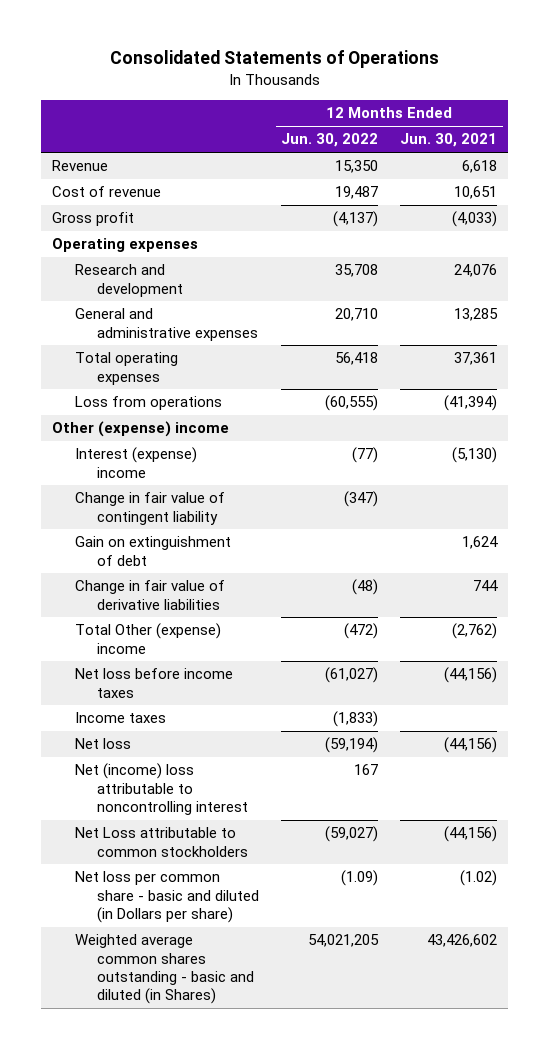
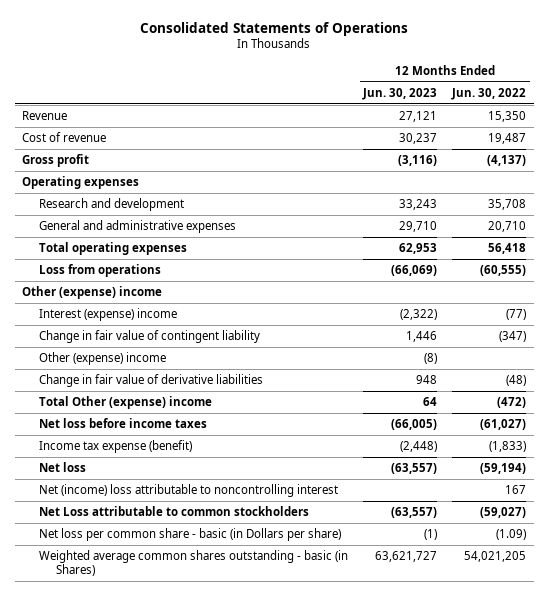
[400,133,498,148] Jun. 30, 2021 -> none
none -> [362,88,438,101] Jun. 30, 2023
[74,536,231,566] Gain on extinguishment of debt -> none
none -> [39,352,167,366] Other (expense) income
[74,712,166,724] Income taxes -> [39,440,193,454] Income tax expense (benefit)
[74,871,260,923] Net loss per common share - basic and diluted (in Dollars per share) -> [39,528,342,542] Net loss per common share - basic (in Dollars per share)
[74,934,255,1005] Weighted average common shares outstanding - basic and diluted (in Shares) -> [39,550,349,576] Weighted average common shares outstanding - basic (in Shares)

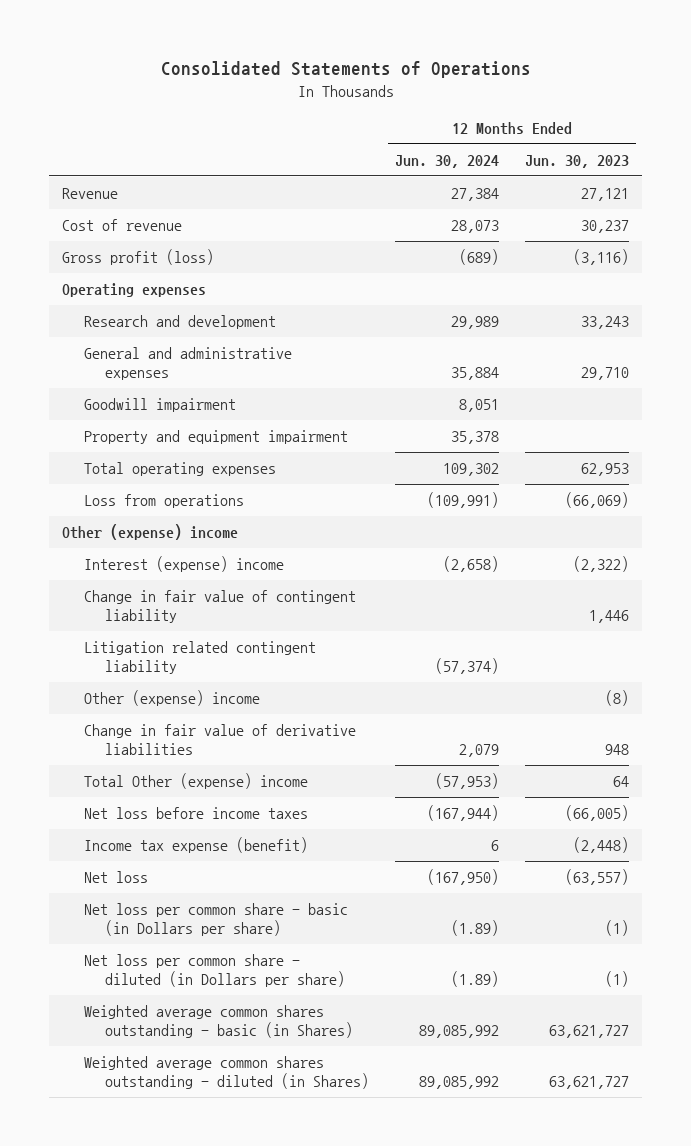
[451,88,527,101] Jun. 30, 2022 -> none
none -> [394,154,499,168] Jun. 30, 2024
[22,154,90,168] Gross profit -> [62,249,215,266] Gross profit (loss)
none -> [83,398,236,413] Goodwill impairment
none -> [83,430,348,445] Property and equipment impairment
none -> [83,641,316,675] Litigation related contingent liability
[39,484,339,498] Net (income) loss attributable to noncontrolling interest -> none
[39,506,310,517] Net Loss attributable to common stockholders -> none
none -> [83,954,345,988] Net loss per common share - diluted (in Dollars per share)
none -> [83,1056,369,1090] Weighted average common shares outstanding - diluted (in Shares)

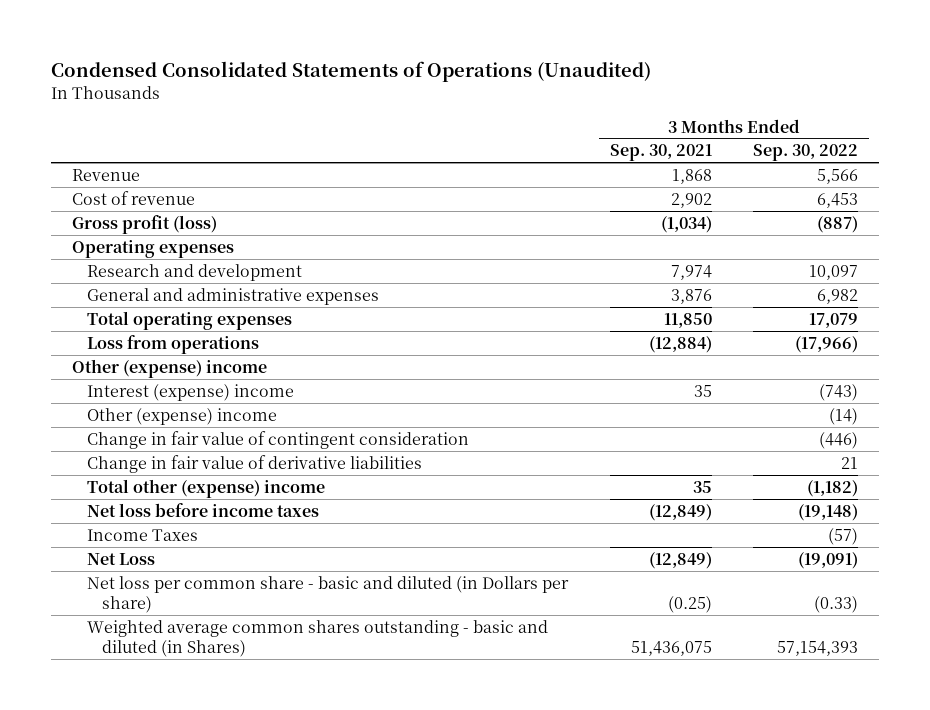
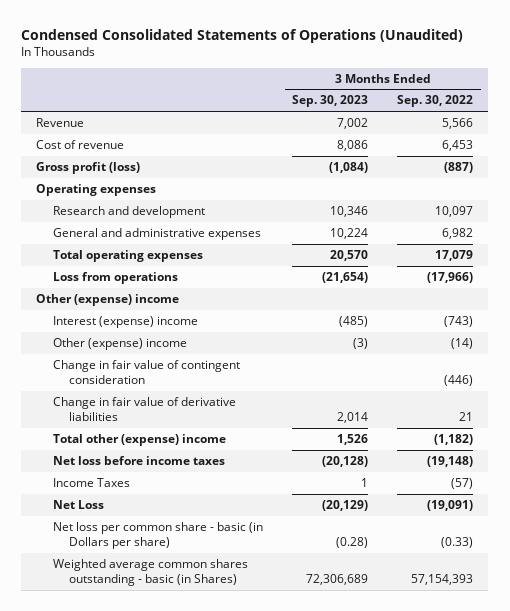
[609,144,712,162] Sep. 30, 2021 -> none
none -> [292,95,369,108] Sep. 30, 2023
[87,575,570,613] Net loss per common share - basic and diluted (in Dollars per share) -> [52,522,263,550] Net loss per common share - basic (in Dollars per share)
[87,619,549,657] Weighted average common shares outstanding - basic and diluted (in Shares) -> [52,559,248,587] Weighted average common shares outstanding - basic (in Shares)

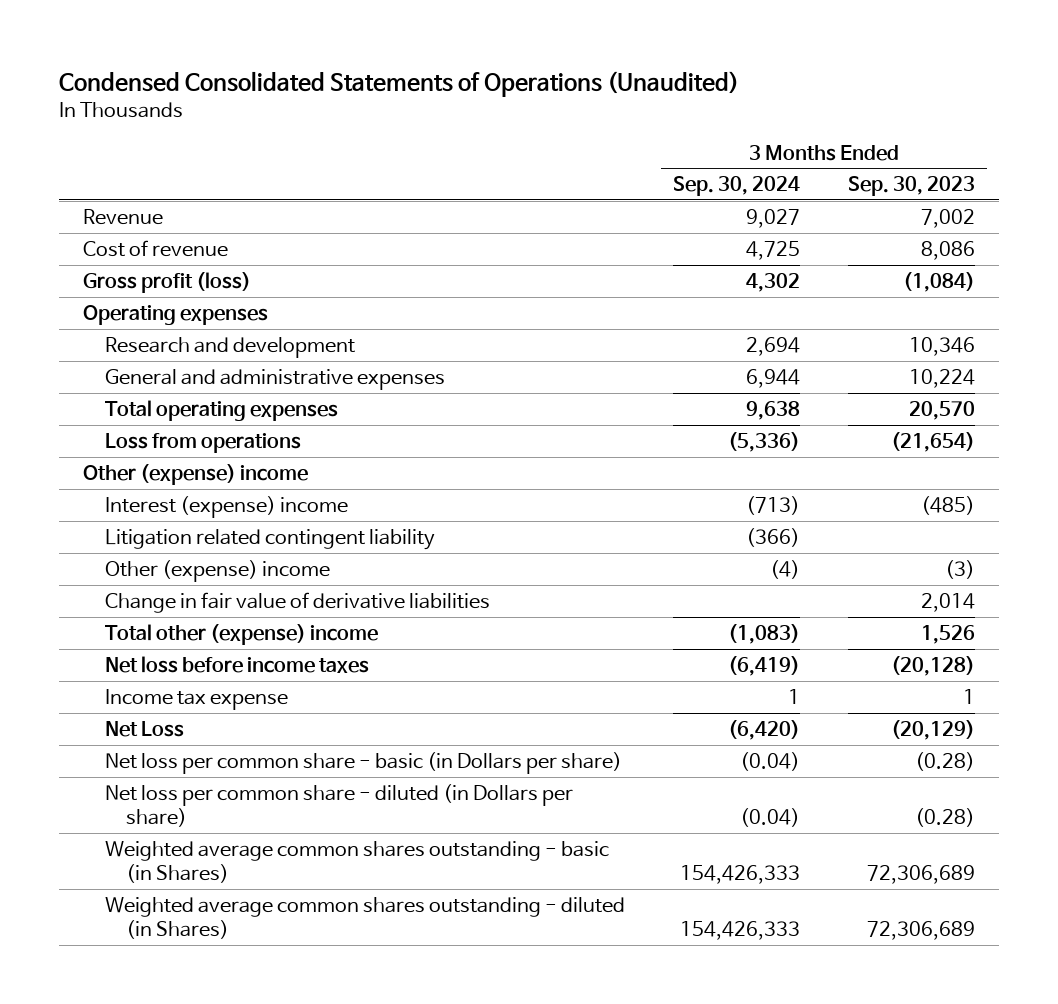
[397,95,474,108] Sep. 30, 2022 -> none
none -> [672,176,800,197] Sep. 30, 2024
none -> [104,528,435,550] Litigation related contingent liability
[52,360,240,385] Change in fair value of contingent consideration -> none
[52,478,130,488] Income Taxes -> [104,688,288,710] Income tax expense
none -> [104,783,573,828] Net loss per common share - diluted (in Dollars per share)
none -> [104,896,625,940] Weighted average common shares outstanding - diluted (in Shares)

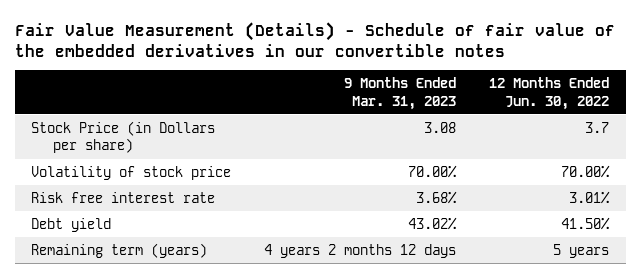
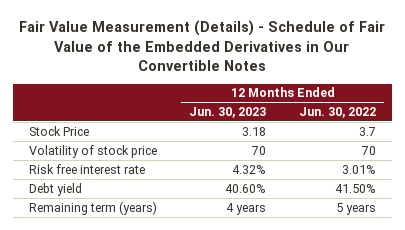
[14,21,615,57] Fair Value Measurement (Details) - Schedule of fair value of the embedded derivatives in our convertible notes -> [19,20,386,72] Fair Value Measurement (Details) - Schedule of Fair Value of the Embedded Derivatives in Our Convertible Notes
[344,77,457,110] 9 Months Ended Mar. 31, 2023 -> none
none -> [189,106,267,118] Jun. 30, 2023
[31,120,216,154] Stock Price (in Dollars per share) -> [29,125,90,136] Stock Price
[561,164,611,178] 70.00% -> [360,145,376,155] 70

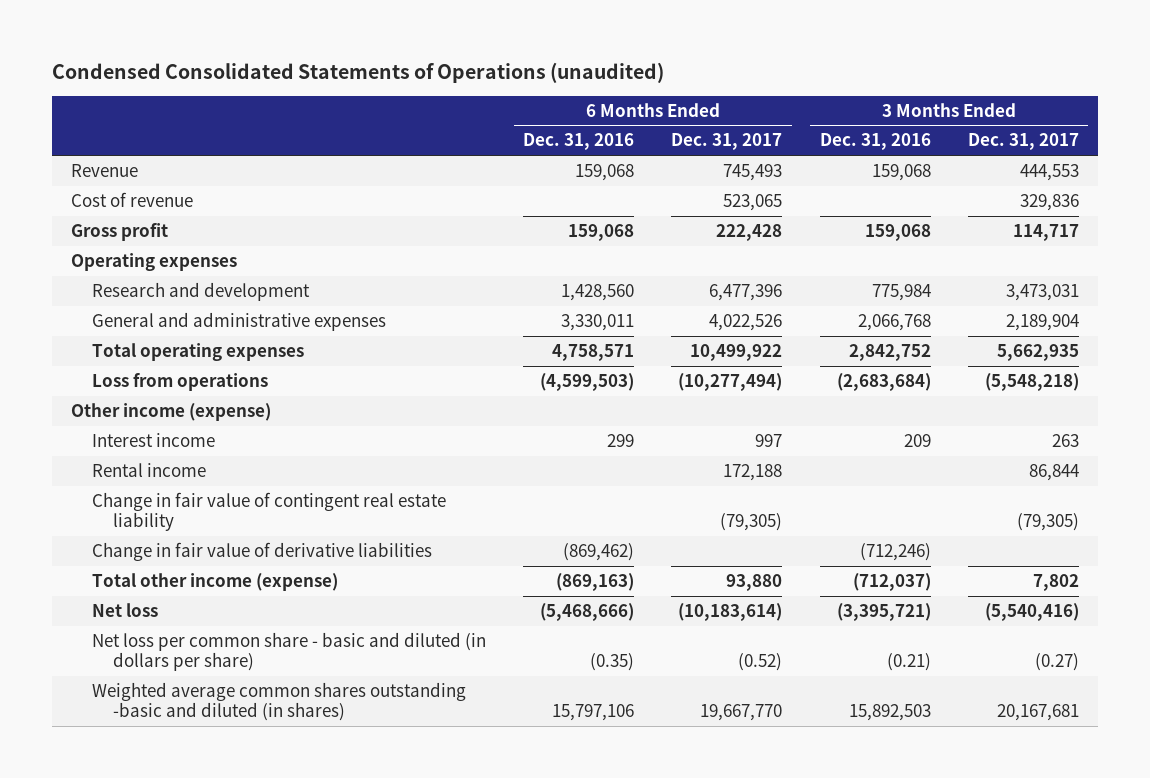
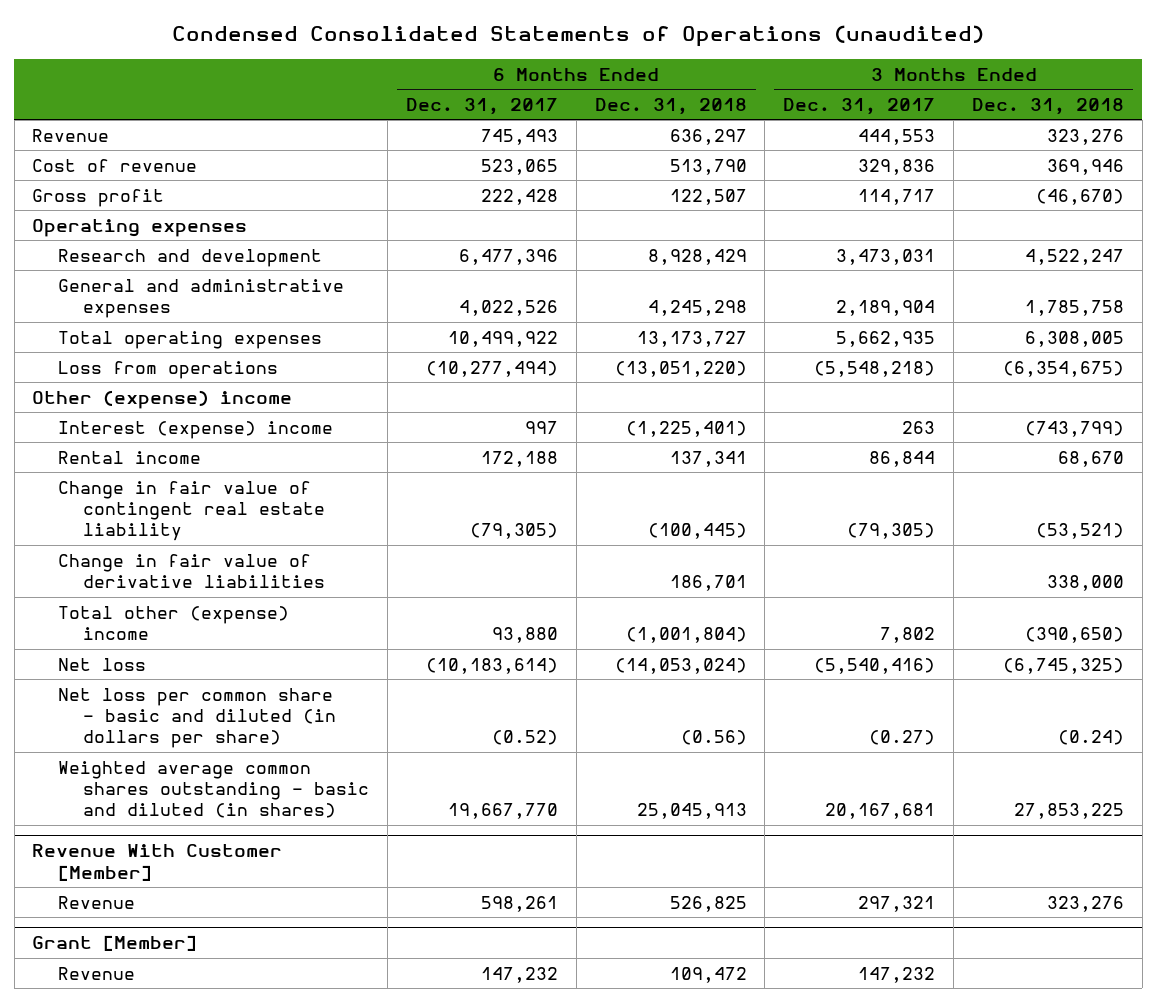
[523,133,635,151] Dec. 31, 2016 -> none
[819,133,931,151] Dec. 31, 2016 -> none
none -> [594,97,747,115] Dec. 31, 2018
none -> [971,97,1124,115] Dec. 31, 2018
[70,403,271,422] Other income (expense) -> [32,389,293,409] Other (expense) income
[91,433,215,448] Interest income -> [57,420,333,439] Interest (expense) income
[91,573,338,592] Total other income (expense) -> [57,605,289,641] Total other (expense) income
[91,682,466,722] Weighted average common shares outstanding -basic and diluted (in shares) -> [57,760,370,819] Weighted average common shares outstanding - basic and diluted (in shares)
none -> [32,844,283,881] Revenue With Customer [Member]
none -> [57,895,135,909] Revenue
none -> [32,935,198,952] Grant [Member]
none -> [57,966,135,980] Revenue

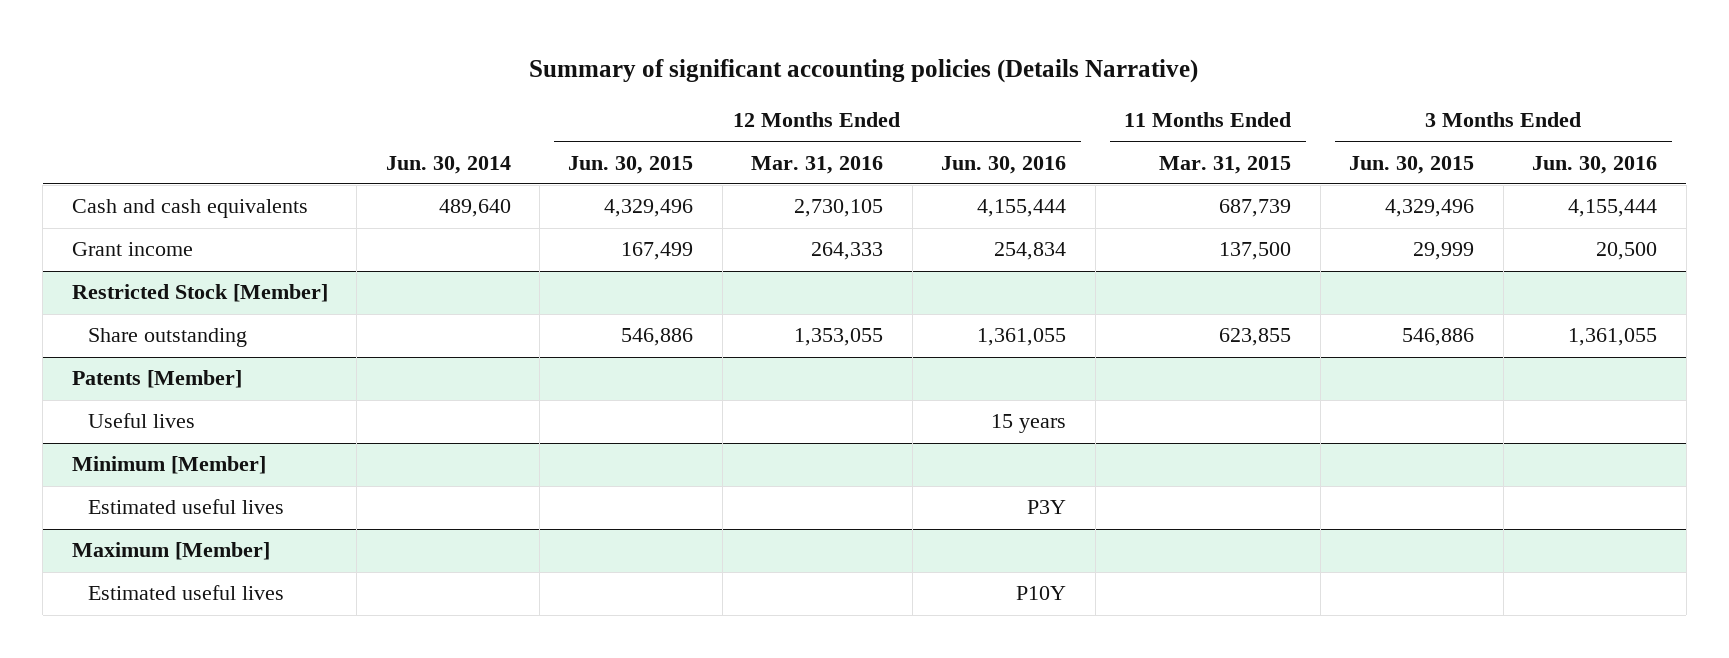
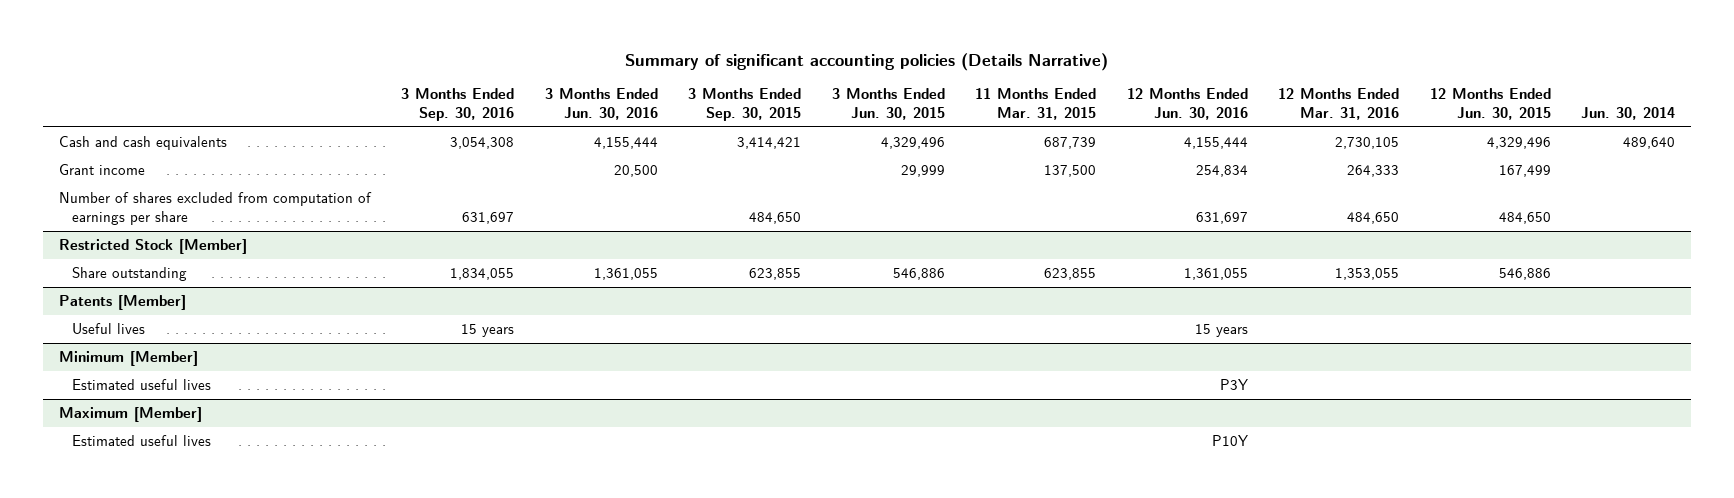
none -> [401,88,515,121] 3 Months Ended Sep. 30, 2016
none -> [688,88,802,121] 3 Months Ended Sep. 30, 2015
none -> [58,192,372,225] Number of shares excluded from computation of earnings per share

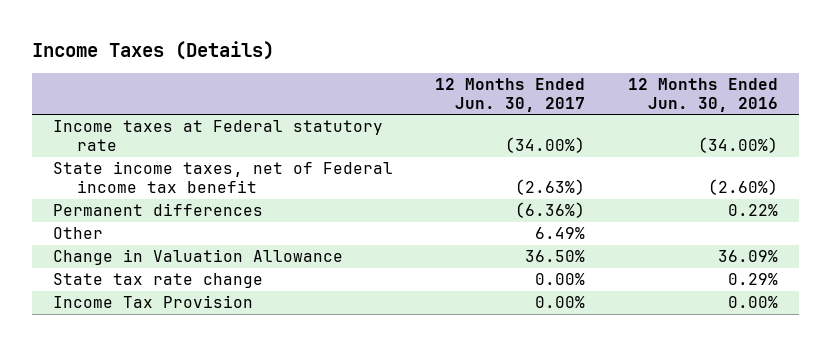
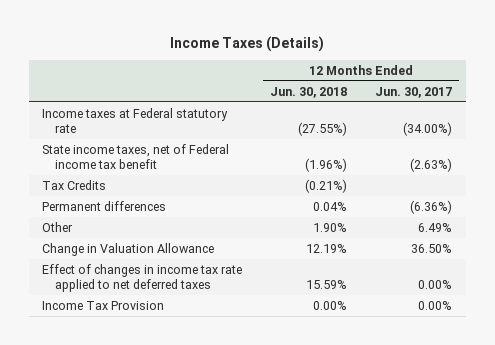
[627,78,778,112] 12 Months Ended Jun. 30, 2016 -> none
none -> [270,86,348,98] Jun. 30, 2018
none -> [42,179,107,190] Tax Credits
[53,273,264,289] State tax rate change -> [42,263,243,293] Effect of changes in income tax rate applied to net deferred taxes

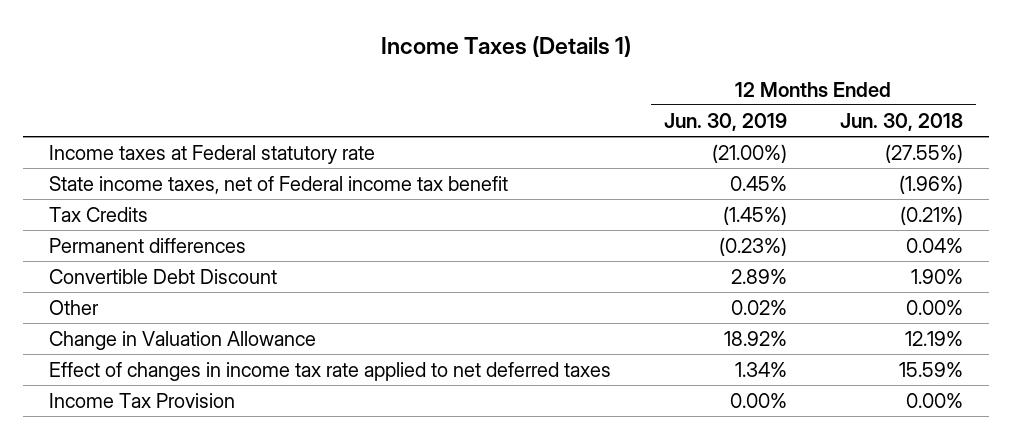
[170,35,325,52] Income Taxes (Details) -> [380,35,631,57] Income Taxes (Details 1)
[375,86,453,98] Jun. 30, 2017 -> none
none -> [663,112,787,131] Jun. 30, 2019
none -> [49,268,278,284] Convertible Debt Discount
[313,222,348,232] 1.90% -> [905,299,963,315] 0.00%

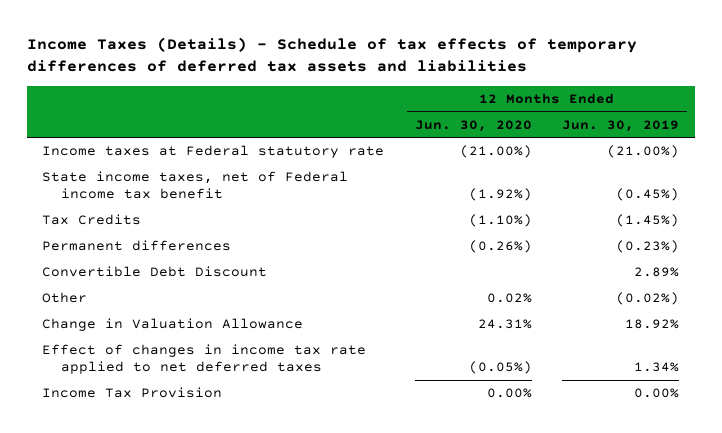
[380,35,631,57] Income Taxes (Details 1) -> [27,37,638,73] Income Taxes (Details) - Schedule of tax effects of temporary differences of deferred tax assets and liabilities
[839,112,963,131] Jun. 30, 2018 -> none
none -> [414,119,532,132] Jun. 30, 2020
[729,175,787,191] 0.45% -> [616,188,680,202] (0.45%)
[730,299,787,315] 0.02% -> [616,292,680,306] (0.02%)

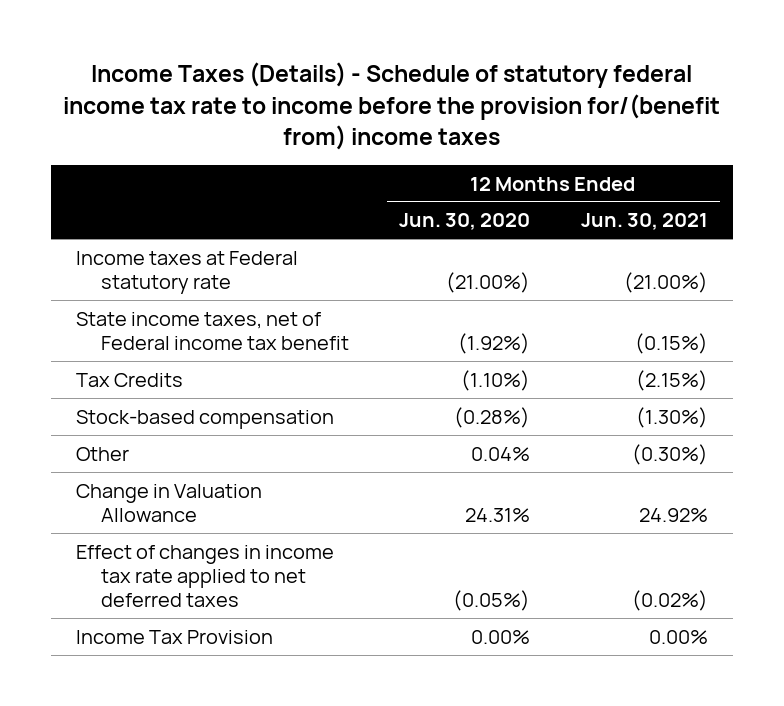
[27,37,638,73] Income Taxes (Details) - Schedule of tax effects of temporary differences of deferred tax assets and liabilities -> [62,62,720,150] Income Taxes (Details) - Schedule of statutory federal income tax rate to income before the provision for/(benefit from) income taxes
[562,119,680,132] Jun. 30, 2019 -> none
none -> [580,213,708,231] Jun. 30, 2021
[42,240,232,252] Permanent differences -> none
[42,266,268,278] Convertible Debt Discount -> none
none -> [76,409,335,429] Stock-based compensation
[486,293,532,304] 0.02% -> [471,446,531,461] 0.04%

